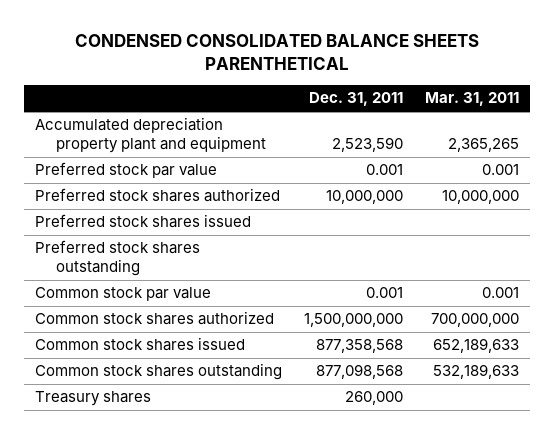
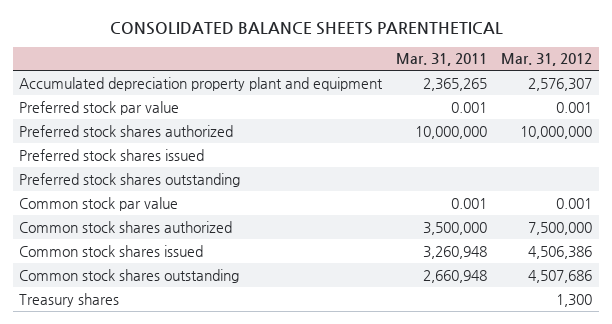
[75,34,480,71] CONDENSED CONSOLIDATED BALANCE SHEETS PARENTHETICAL -> [109,22,503,36] CONSOLIDATED BALANCE SHEETS PARENTHETICAL
[309,92,404,107] Dec. 31, 2011 -> none
none -> [501,53,593,67] Mar. 31, 2012
[431,313,520,328] 700,000,000 -> [423,221,488,235] 3,500,000
[433,338,520,354] 652,189,633 -> [423,245,488,259] 3,260,948
[433,364,520,380] 532,189,633 -> [423,269,488,283] 2,660,948

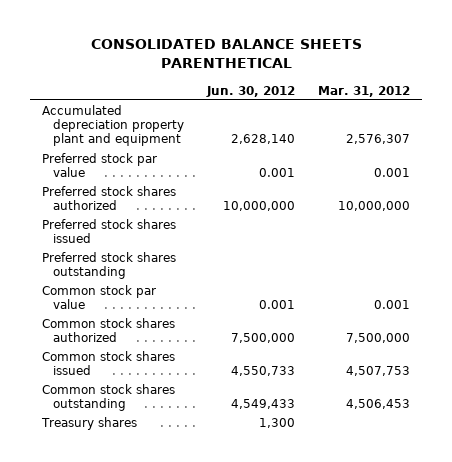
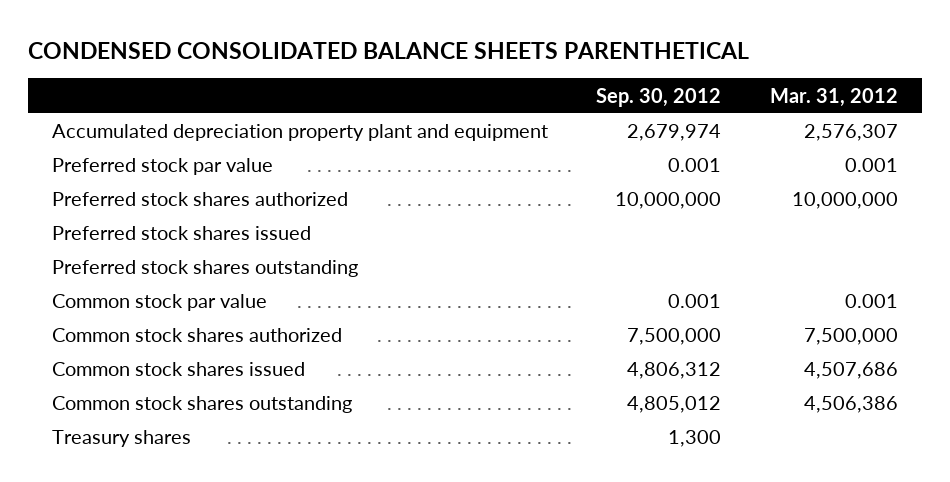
[90,39,362,69] CONSOLIDATED BALANCE SHEETS PARENTHETICAL -> [27,41,749,59] CONDENSED CONSOLIDATED BALANCE SHEETS PARENTHETICAL
[206,85,296,97] Jun. 30, 2012 -> none
none -> [596,87,722,107] Sep. 30, 2012
[346,366,411,377] 4,507,753 -> [803,362,898,380] 4,507,686
[346,399,411,410] 4,506,453 -> [803,396,898,414] 4,506,386

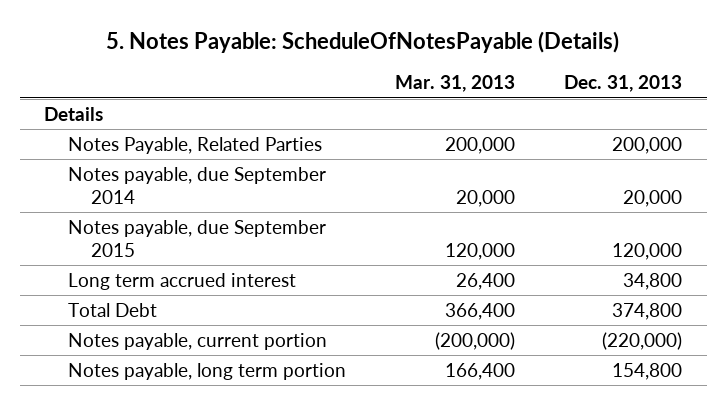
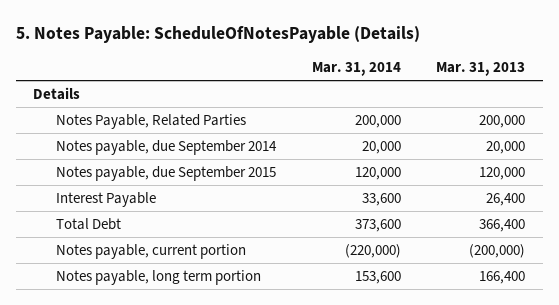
[564,75,683,93] Dec. 31, 2013 -> none
none -> [311,62,401,77] Mar. 31, 2014
[67,272,296,290] Long term accrued interest -> [56,191,157,207] Interest Payable

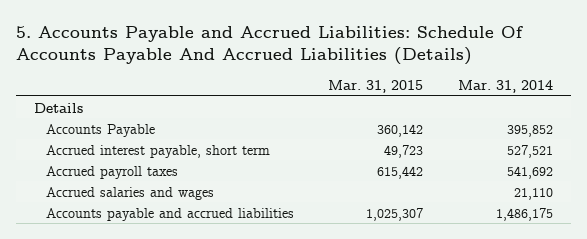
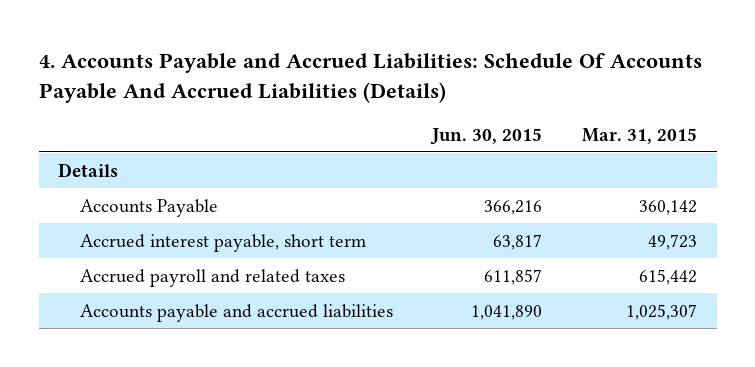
[16,26,524,66] 5. Accounts Payable and Accrued Liabilities: Schedule Of Accounts Payable And Accrued Liabilities (Details) -> [38,53,702,103] 4. Accounts Payable and Accrued Liabilities: Schedule Of Accounts Payable And Accrued Liabilities (Details)
[458,79,554,93] Mar. 31, 2014 -> none
none -> [430,127,543,145] Jun. 30, 2015
[45,186,214,200] Accrued salaries and wages -> none
[45,165,178,179] Accrued payroll taxes -> [79,268,345,287] Accrued payroll and related taxes

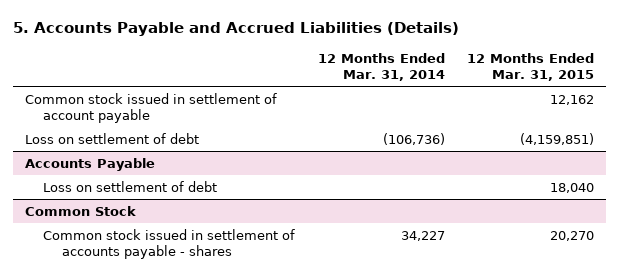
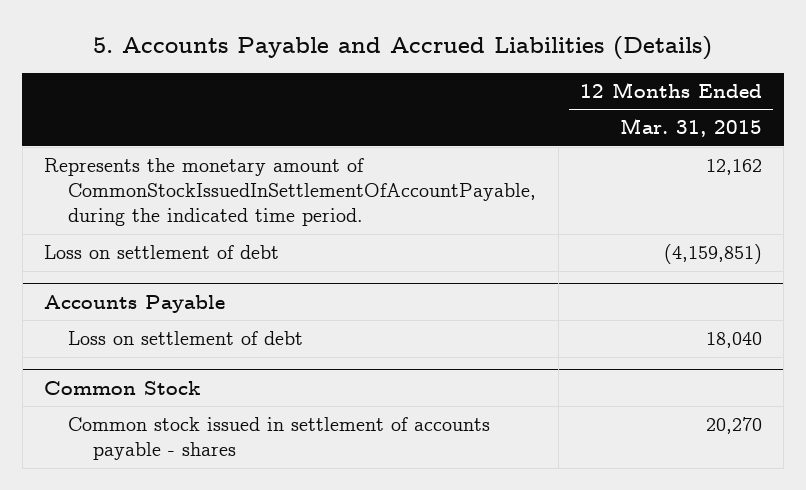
[317,53,445,81] 12 Months Ended Mar. 31, 2014 -> none
[24,92,277,123] Common stock issued in settlement of account payable -> [43,158,537,227] Represents the monetary amount of CommonStockIssuedInSettlementOfAccountPayable, during the indicated time period.

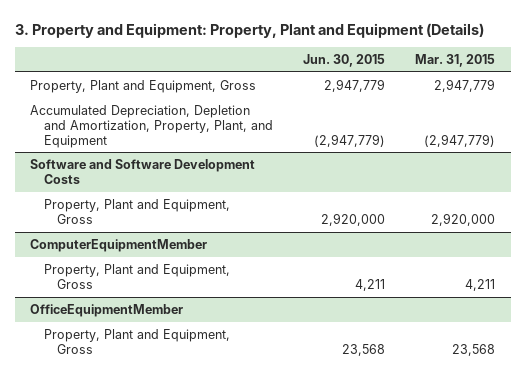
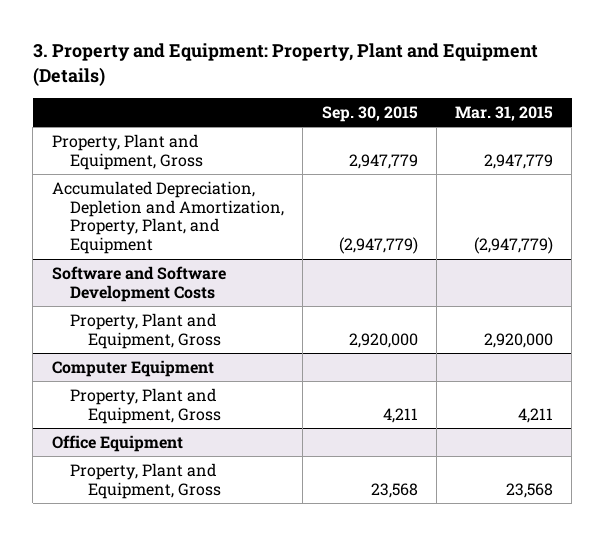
[303,54,386,68] Jun. 30, 2015 -> none
none -> [321,105,418,122] Sep. 30, 2015
[30,238,208,252] ComputerEquipmentMember -> [51,359,214,377] Computer Equipment
[30,303,184,317] OfficeEquipmentMember -> [51,434,183,452] Office Equipment

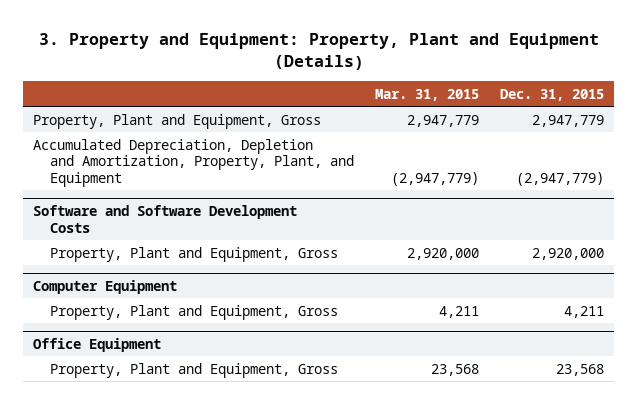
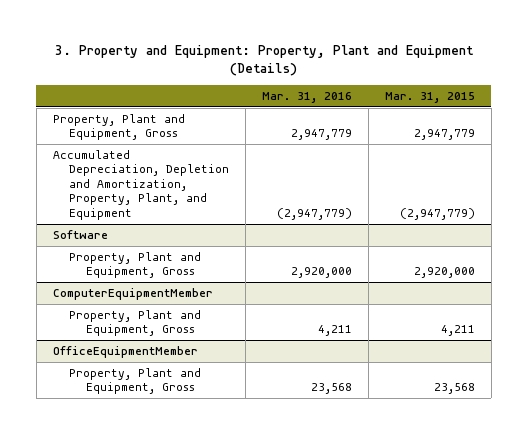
[499,89,604,102] Dec. 31, 2015 -> none
none -> [262,92,353,104] Mar. 31, 2016
[33,204,298,233] Software and Software Development Costs -> none
none -> [52,230,108,240] Software
[33,279,178,294] Computer Equipment -> [52,288,213,301] ComputerEquipmentMember
[33,337,162,352] Office Equipment -> [52,346,198,359] OfficeEquipmentMember

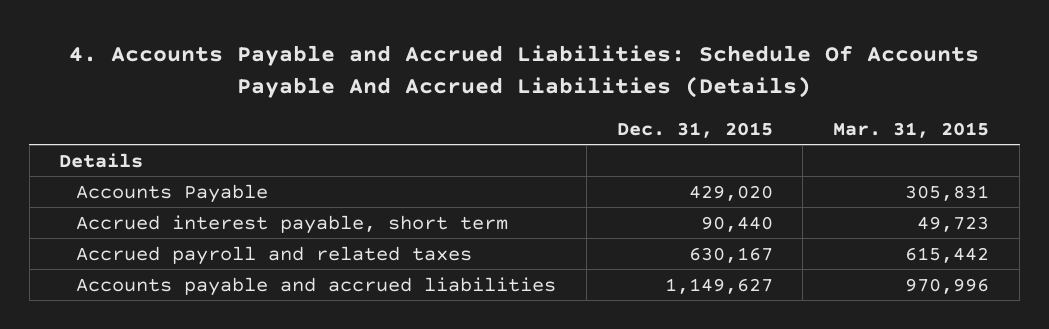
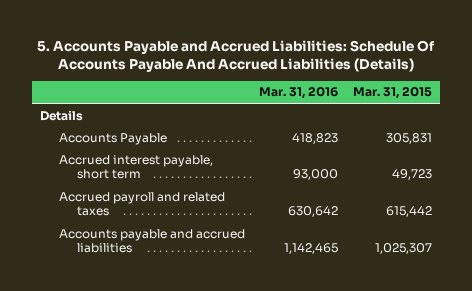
[69,44,980,98] 4. Accounts Payable and Accrued Liabilities: Schedule Of Accounts Payable And Accrued Liabilities (Details) -> [36,39,435,73] 5. Accounts Payable and Accrued Liabilities: Schedule Of Accounts Payable And Accrued Liabilities (Details)
[616,121,773,138] Dec. 31, 2015 -> none
none -> [259,86,339,100] Mar. 31, 2016
[905,277,990,294] 970,996 -> [375,242,433,254] 1,025,307

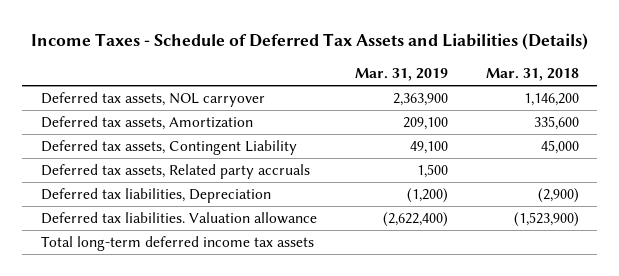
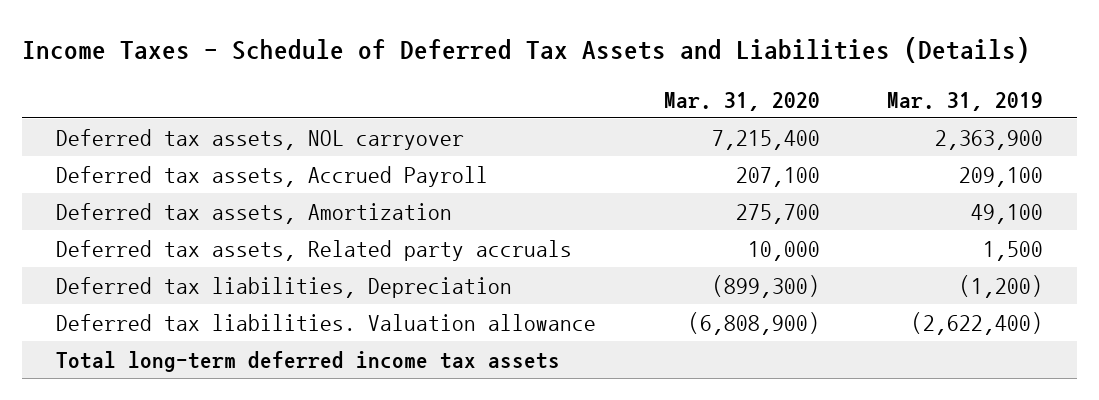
[485,68,579,82] Mar. 31, 2018 -> none
none -> [663,92,820,112] Mar. 31, 2020
[40,140,297,156] Deferred tax assets, Contingent Liability -> none
none -> [55,165,488,187] Deferred tax assets, Accrued Payroll
[402,117,448,131] 209,100 -> [971,203,1044,224] 49,100

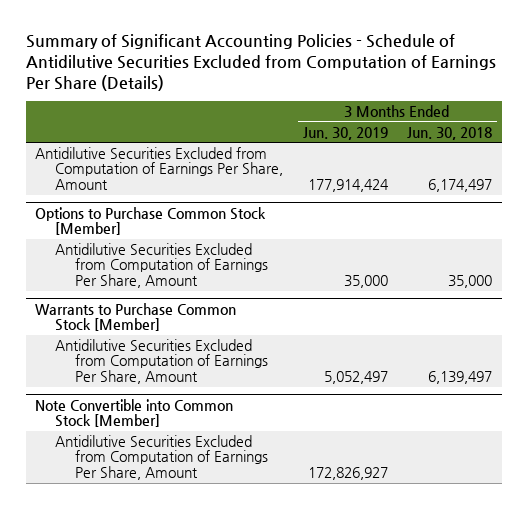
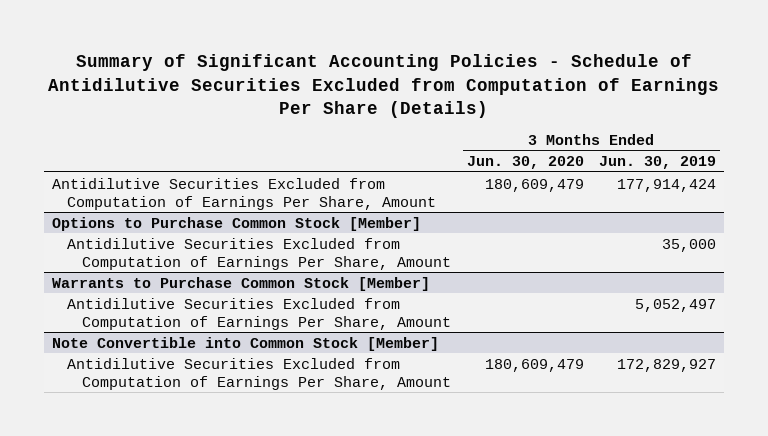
[407,126,493,140] Jun. 30, 2018 -> none
none -> [466,156,584,170] Jun. 30, 2020
[307,467,388,481] 172,826,927 -> [616,358,716,372] 172,829,927

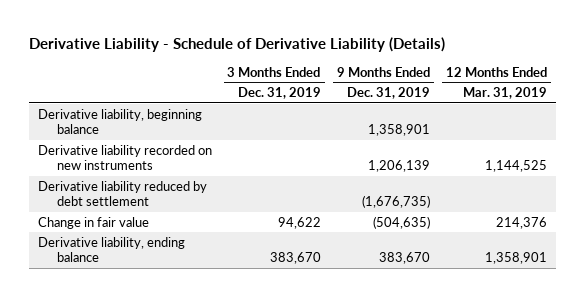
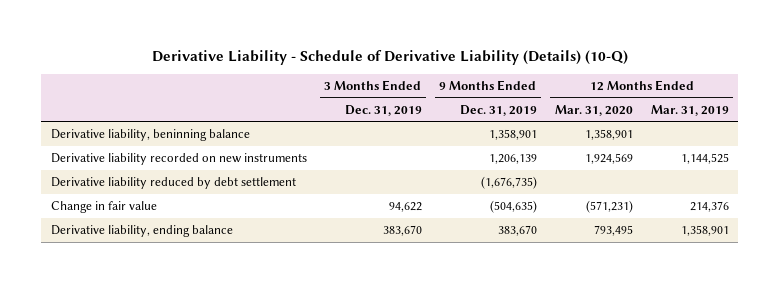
[29,37,446,53] Derivative Liability - Schedule of Derivative Liability (Details) -> [151,50,628,66] Derivative Liability - Schedule of Derivative Liability (Details) (10-Q)
none -> [554,104,633,116] Mar. 31, 2020
[37,108,202,135] Derivative liability, beginning balance -> [50,128,250,141] Derivative liability, beninning balance

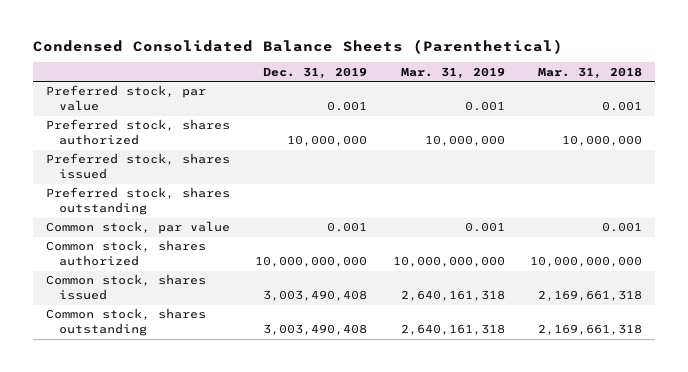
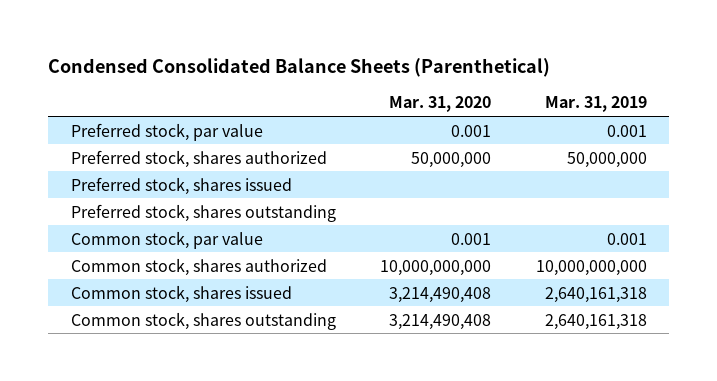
[263,66,368,79] Dec. 31, 2019 -> none
[538,66,643,79] Mar. 31, 2018 -> none
none -> [389,96,492,113] Mar. 31, 2020
[424,135,505,147] 10,000,000 -> [566,151,647,168] 50,000,000

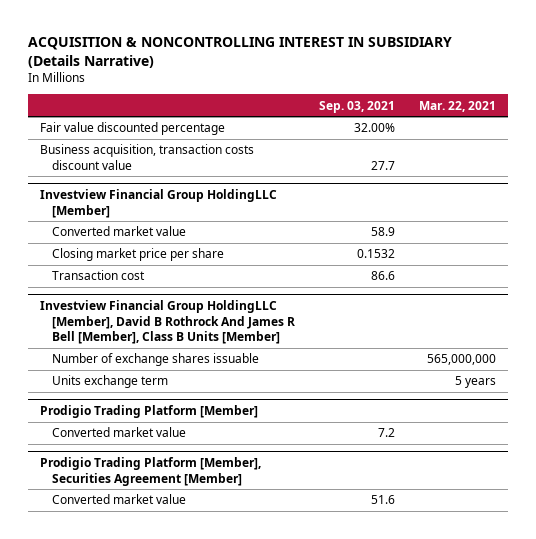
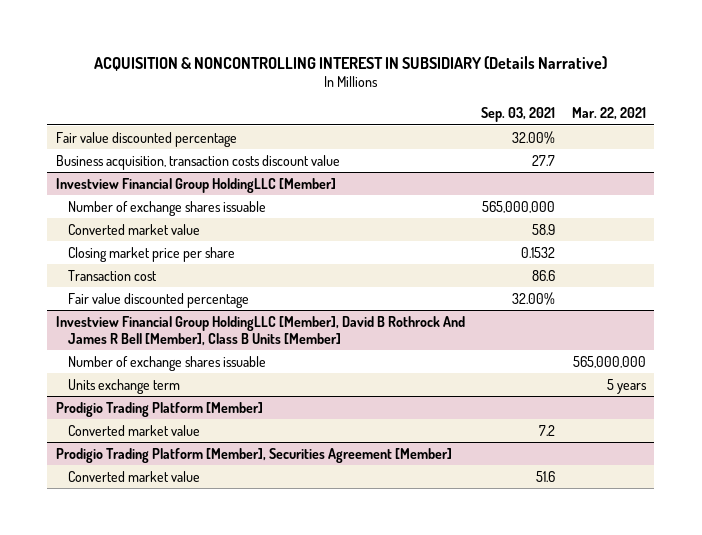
none -> [67,200,266,216] Number of exchange shares issuable
none -> [67,292,249,308] Fair value discounted percentage

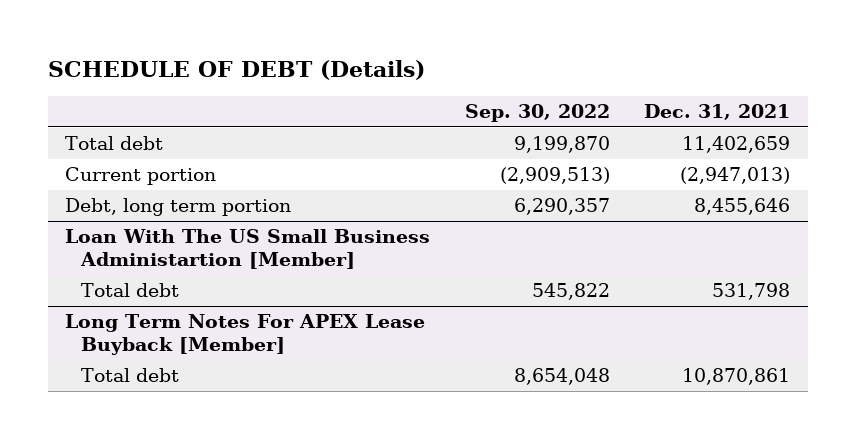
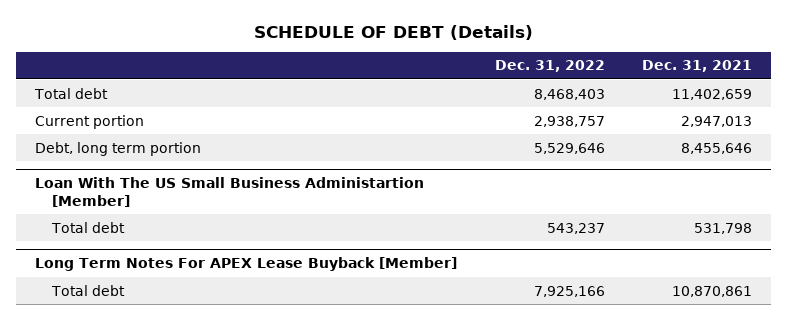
[464,104,610,123] Sep. 30, 2022 -> none
none -> [494,60,605,73] Dec. 31, 2022
[680,167,791,185] (2,947,013) -> [681,115,753,127] 2,947,013

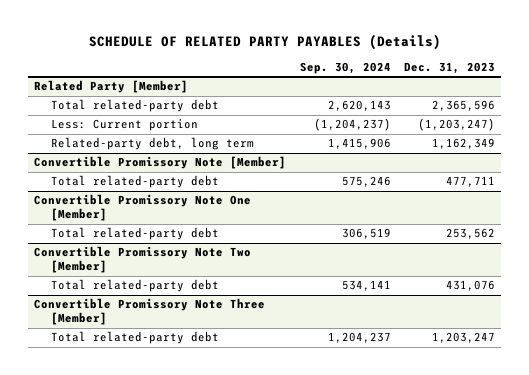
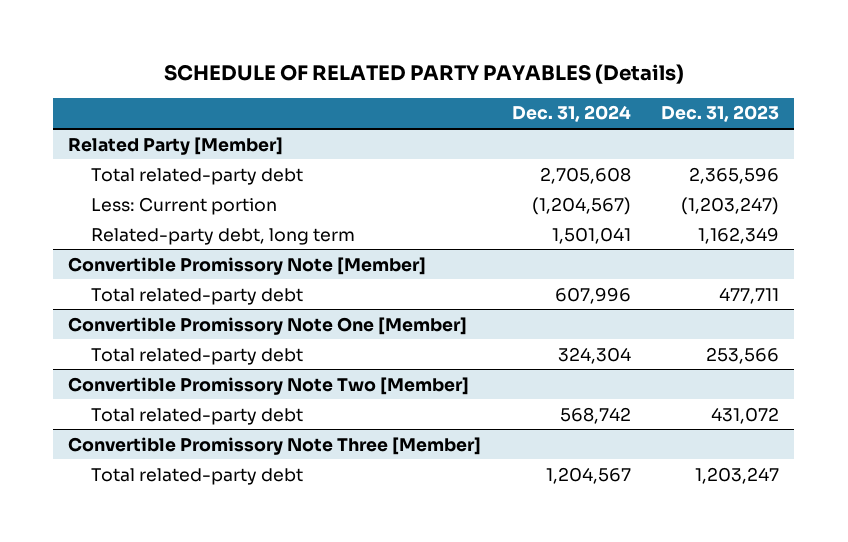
[299,62,391,75] Sep. 30, 2024 -> none
none -> [511,105,631,123] Dec. 31, 2024
[445,228,495,240] 253,562 -> [706,346,780,364] 253,566
[445,280,495,292] 431,076 -> [711,406,780,424] 431,072

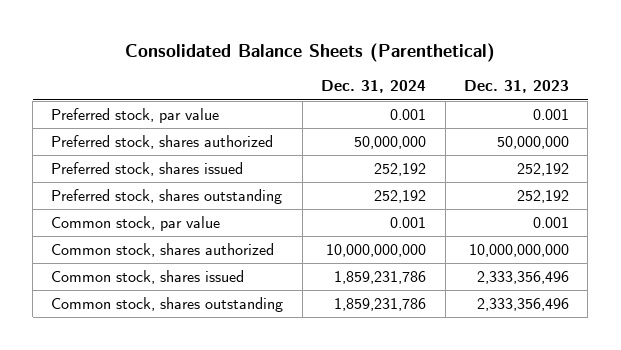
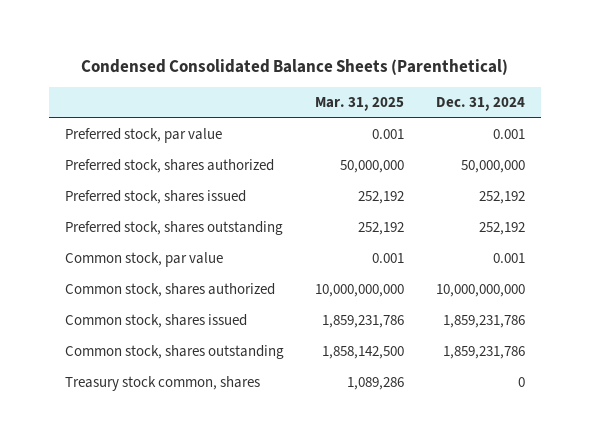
[125,42,496,62] Consolidated Balance Sheets (Parenthetical) -> [80,58,508,75] Condensed Consolidated Balance Sheets (Parenthetical)
[464,80,570,94] Dec. 31, 2023 -> none
none -> [315,97,405,112] Mar. 31, 2025
none -> [64,376,260,392] Treasury stock common, shares

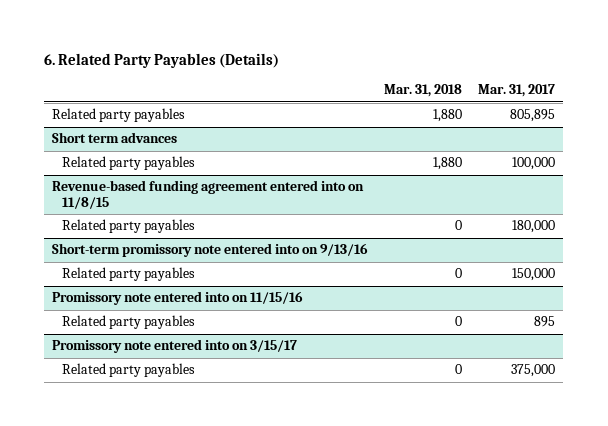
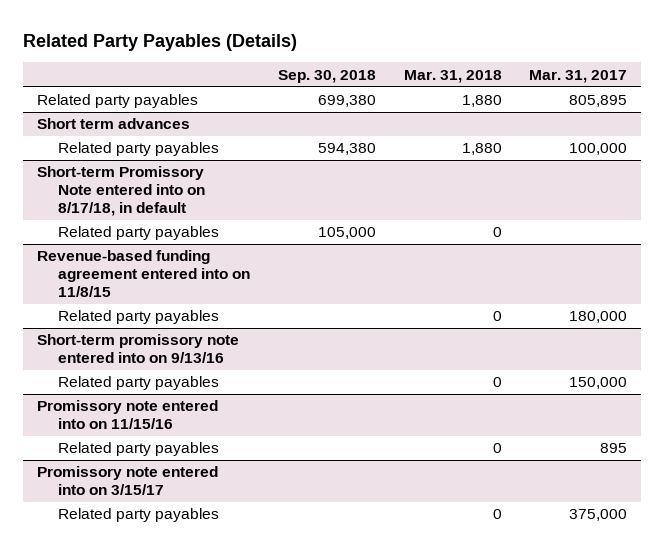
[44,52,280,68] 6. Related Party Payables (Details) -> [22,33,297,51] Related Party Payables (Details)
none -> [277,69,376,83] Sep. 30, 2018
none -> [36,166,206,217] Short-term Promissory Note entered into on 8/17/18, in default
none -> [58,226,220,241] Related party payables

